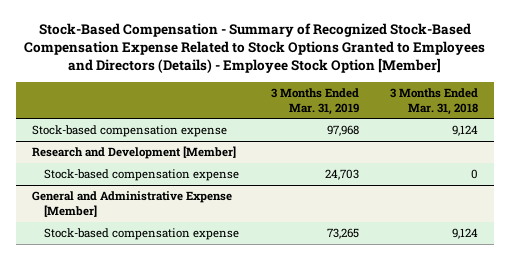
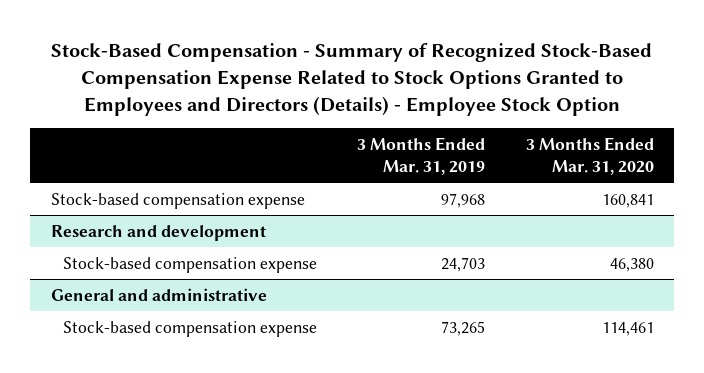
[24,23,486,74] Stock-Based Compensation - Summary of Recognized Stock-Based Compensation Expense Related to Stock Options Granted to Employees and Directors (Details) - Employee Stock Option [Member] -> [51,43,653,116] Stock-Based Compensation - Summary of Recognized Stock-Based Compensation Expense Related to Stock Options Granted to Employees and Directors (Details) - Employee Stock Option
[390,88,479,115] 3 Months Ended Mar. 31, 2018 -> none
none -> [525,136,654,175] 3 Months Ended Mar. 31, 2020
[32,146,237,160] Research and Development [Member] -> [50,224,266,241] Research and development
[32,191,233,217] General and Administrative Expense [Member] -> [50,287,267,301] General and administrative

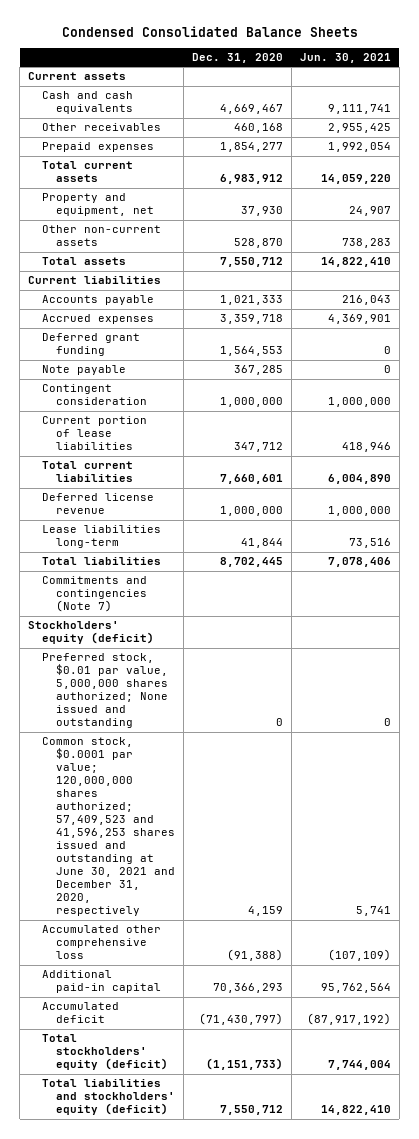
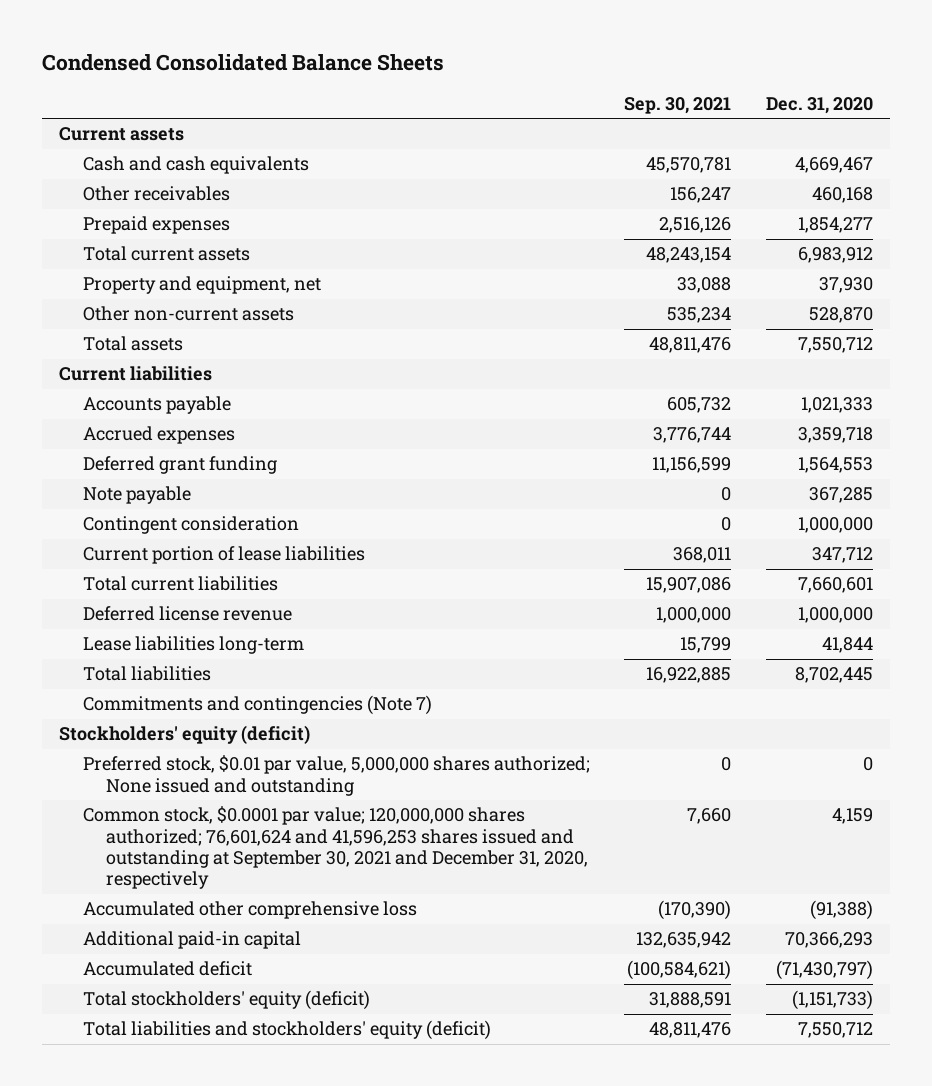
[299,53,391,64] Jun. 30, 2021 -> none
none -> [624,96,732,114] Sep. 30, 2021
[42,737,175,917] Common stock, $0.0001 par value; 120,000,000 shares authorized; 57,409,523 and 41,596,253 shares issued and outstanding at June 30, 2021 and December 31, 2020, respectively -> [82,806,589,890] Common stock, $0.0001 par value; 120,000,000 shares authorized; 76,601,624 and 41,596,253 shares issued and outstanding at September 30, 2021 and December 31, 2020, respectively

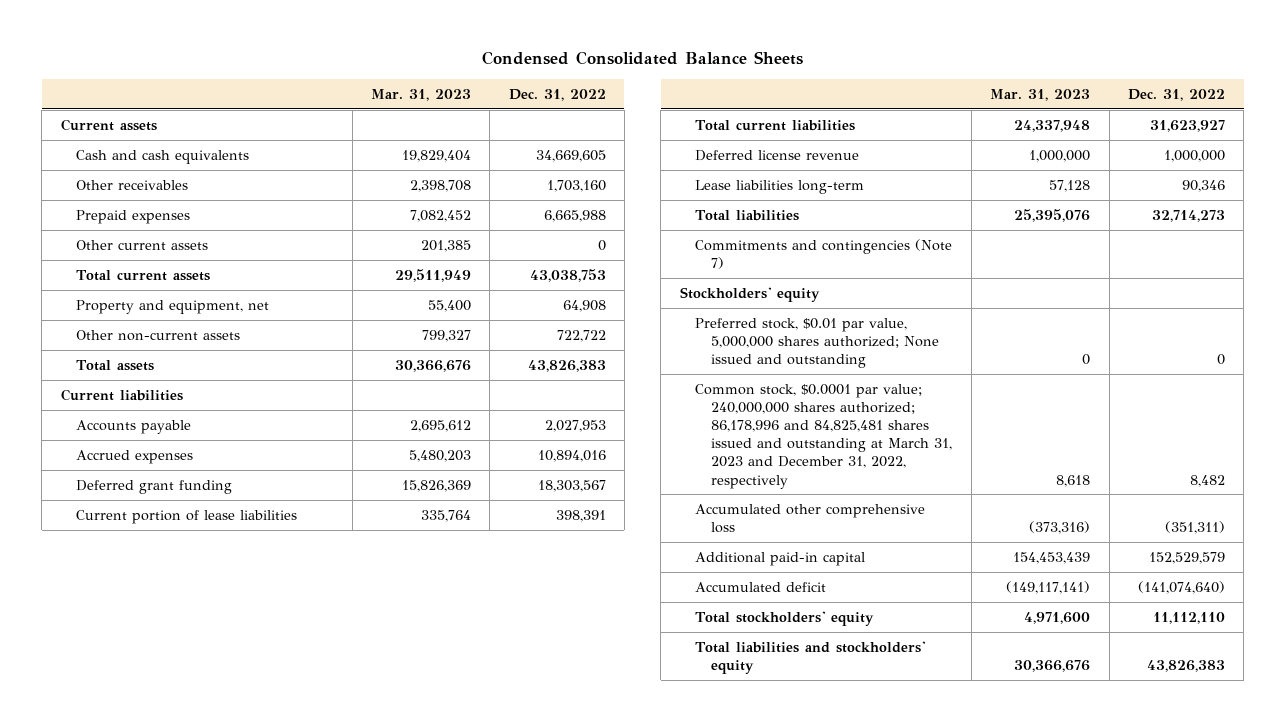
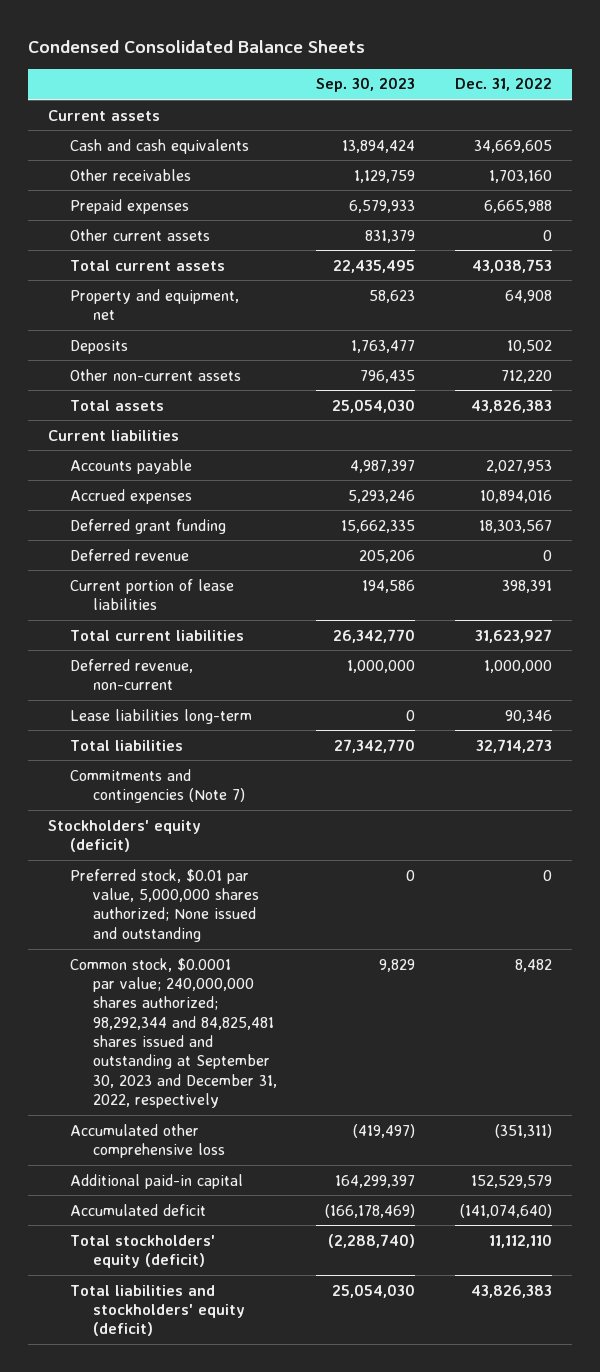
[370,88,471,101] Mar. 31, 2023 -> none
none -> [316,77,416,93] Sep. 30, 2023
none -> [70,339,129,354] Deposits
[556,329,606,342] 722,722 -> [500,369,552,383] 712,220
none -> [70,548,190,561] Deferred revenue
[695,149,860,161] Deferred license revenue -> [70,658,194,690] Deferred revenue, non-current
[679,286,820,302] Stockholders' equity -> [47,819,201,852] Stockholders' equity (deficit)
[695,383,952,489] Common stock, $0.0001 par value; 240,000,000 shares authorized; 86,178,996 and 84,825,481 shares issued and outstanding at March 31, 2023 and December 31, 2022, respectively -> [70,957,278,1109] Common stock, $0.0001 par value; 240,000,000 shares authorized; 98,292,344 and 84,825,481 shares issued and outstanding at September 30, 2023 and December 31, 2022, respectively
[695,610,875,626] Total stockholders' equity -> [70,1234,216,1268] Total stockholders' equity (deficit)
[695,640,927,674] Total liabilities and stockholders' equity -> [70,1284,246,1337] Total liabilities and stockholders' equity (deficit)

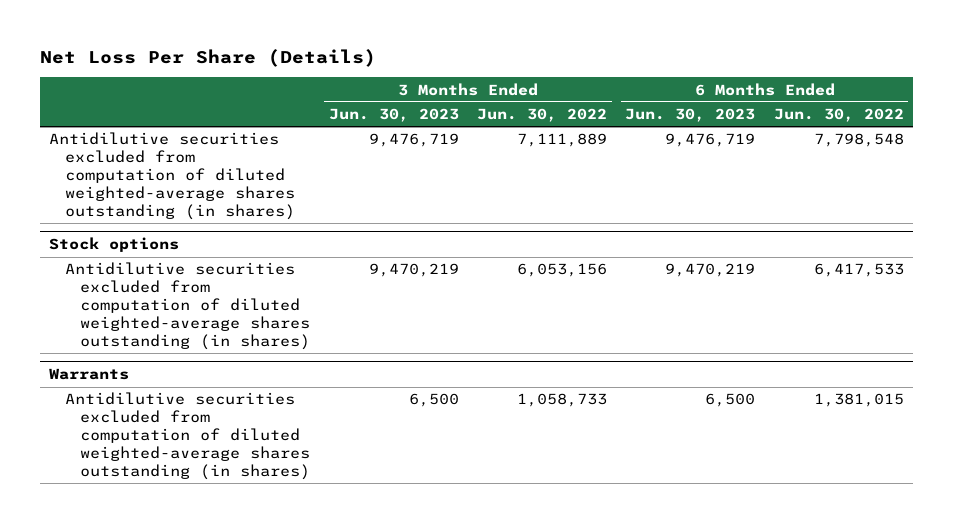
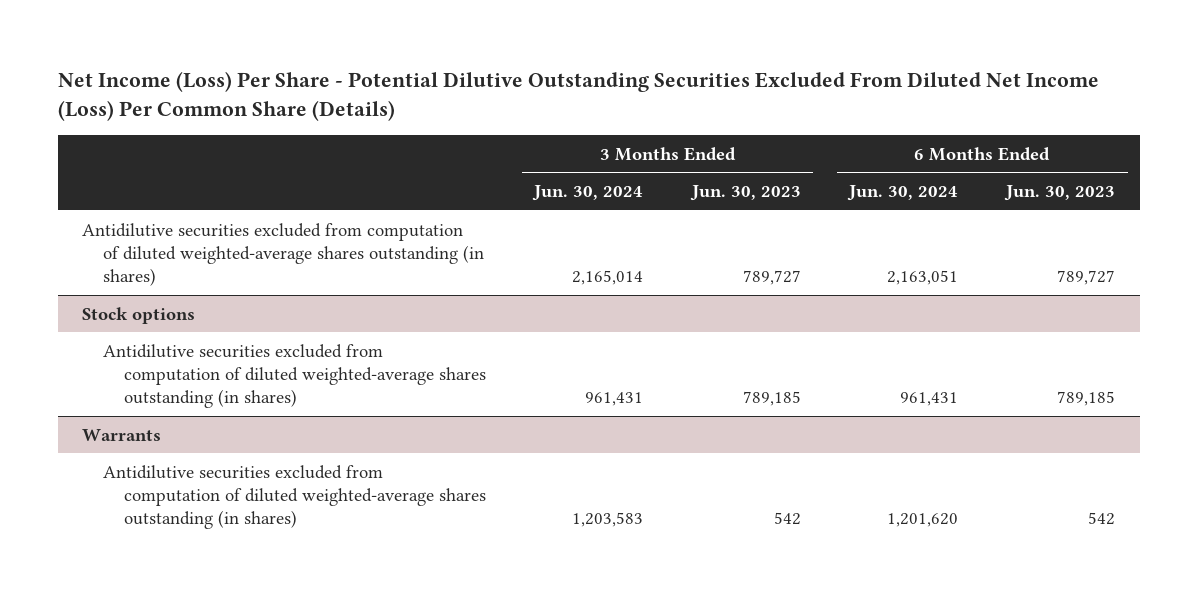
[40,48,377,67] Net Loss Per Share (Details) -> [58,71,1100,122] Net Income (Loss) Per Share - Potential Dilutive Outstanding Securities Excluded From Diluted Net Income (Loss) Per Common Share (Details)
[477,108,608,123] Jun. 30, 2022 -> none
[773,108,904,123] Jun. 30, 2022 -> none
none -> [532,184,644,201] Jun. 30, 2024
none -> [847,184,959,201] Jun. 30, 2024
[368,133,459,148] 9,476,719 -> [742,270,801,286] 789,727
[665,133,756,148] 9,476,719 -> [1057,270,1116,286] 789,727
[368,263,459,278] 9,470,219 -> [742,391,801,407] 789,185
[665,263,756,278] 9,470,219 -> [1057,391,1116,407] 789,185
[408,393,459,408] 6,500 -> [773,512,801,526] 542
[705,393,756,408] 6,500 -> [1088,512,1116,526] 542

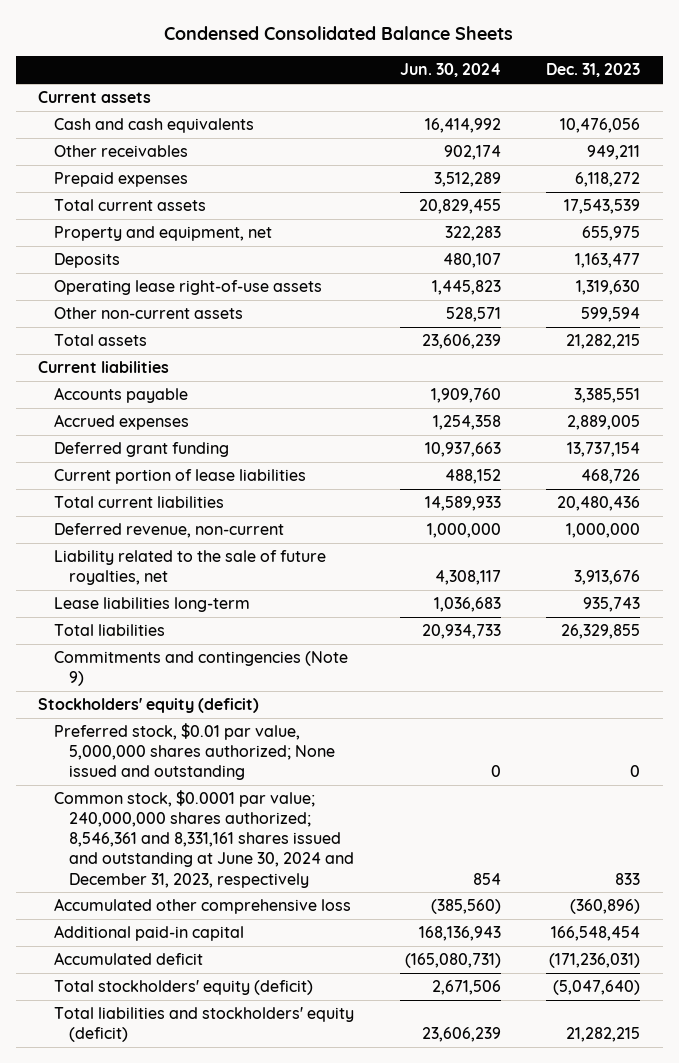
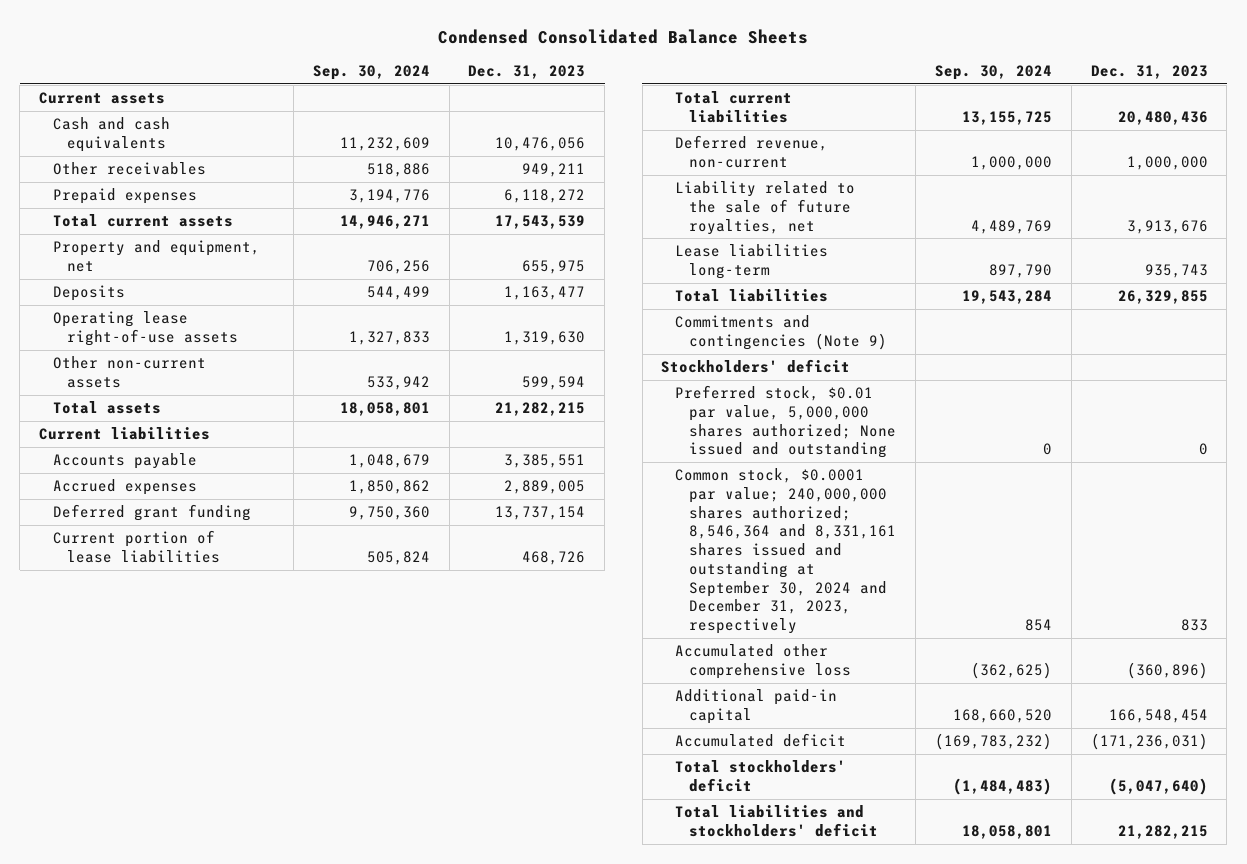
[399,63,501,78] Jun. 30, 2024 -> none
none -> [312,65,430,81] Sep. 30, 2024
[38,698,260,714] Stockholders' equity (deficit) -> [661,359,851,374] Stockholders' deficit
[53,790,355,888] Common stock, $0.0001 par value; 240,000,000 shares authorized; 8,546,361 and 8,331,161 shares issued and outstanding at June 30, 2024 and December 31, 2023, respectively -> [675,468,897,635] Common stock, $0.0001 par value; 240,000,000 shares authorized; 8,546,364 and 8,331,161 shares issued and outstanding at September 30, 2024 and December 31, 2023, respectively
[53,980,313,996] Total stockholders' equity (deficit) -> [675,760,847,792] Total stockholders' deficit
[53,1007,354,1043] Total liabilities and stockholders' equity (deficit) -> [675,805,879,837] Total liabilities and stockholders' deficit

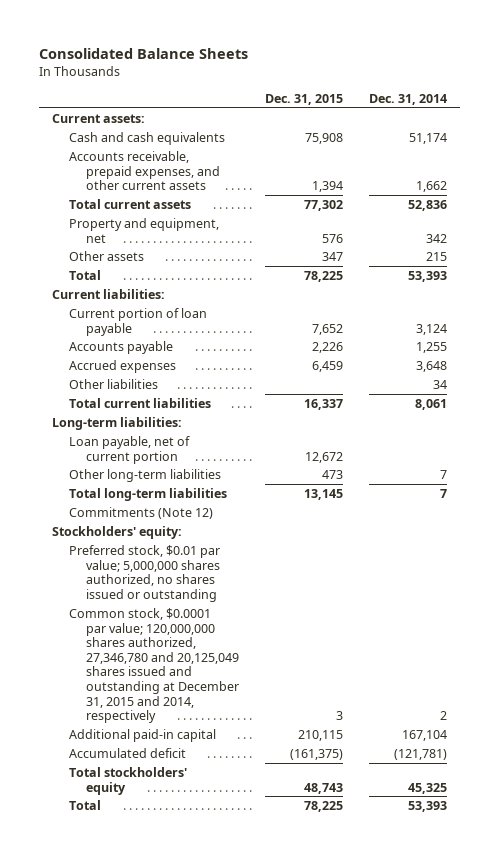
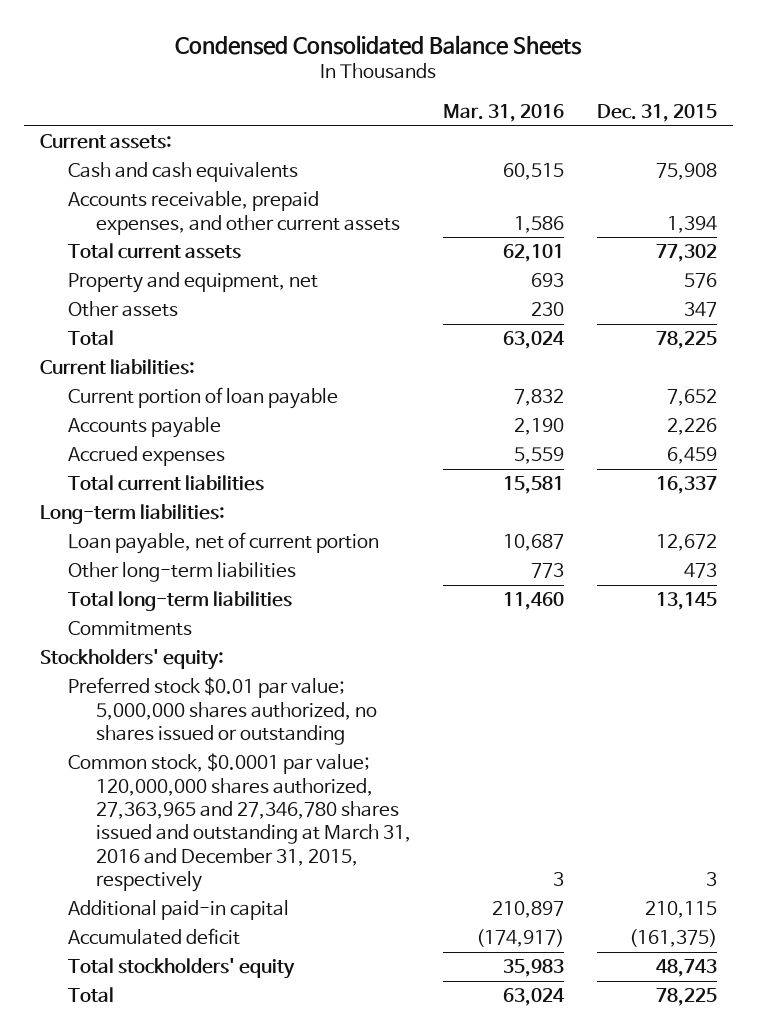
[39,48,249,60] Consolidated Balance Sheets -> [175,34,583,55] Condensed Consolidated Balance Sheets
[369,93,448,105] Dec. 31, 2014 -> none
none -> [443,103,565,122] Mar. 31, 2016
[69,378,159,389] Other liabilities -> none
[69,506,214,519] Commitments (Note 12) -> [67,621,192,637] Commitments
[69,544,221,602] Preferred stock, $0.01 par value; 5,000,000 shares authorized, no shares issued or outstanding -> [67,677,377,745] Preferred stock $0.01 par value; 5,000,000 shares authorized, no shares issued or outstanding
[69,607,239,724] Common stock, $0.0001 par value; 120,000,000 shares authorized, 27,346,780 and 20,125,049 shares issued and outstanding at December 31, 2015 and 2014, respectively -> [67,753,411,892] Common stock, $0.0001 par value; 120,000,000 shares authorized, 27,363,965 and 27,346,780 shares issued and outstanding at March 31, 2016 and December 31, 2015, respectively

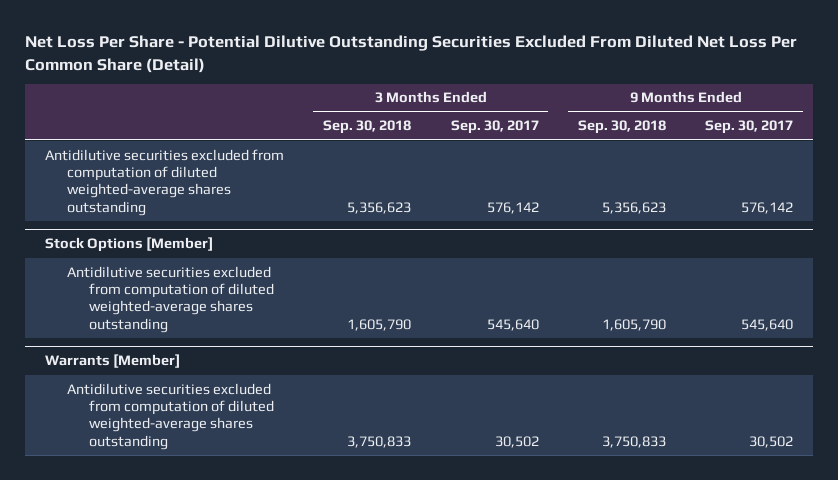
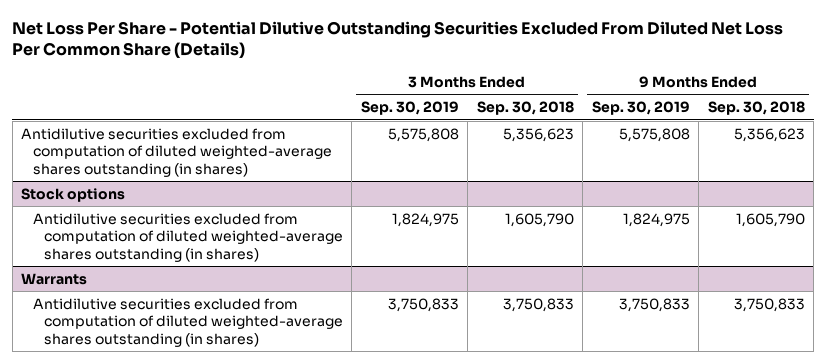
[25,35,798,73] Net Loss Per Share - Potential Dilutive Outstanding Securities Excluded From Diluted Net Loss Per Common Share (Detail) -> [12,20,784,59] Net Loss Per Share - Potential Dilutive Outstanding Securities Excluded From Diluted Net Loss Per Common Share (Details)
[450,120,539,135] Sep. 30, 2017 -> none
[705,120,794,135] Sep. 30, 2017 -> none
none -> [360,101,459,116] Sep. 30, 2019
none -> [591,101,690,116] Sep. 30, 2019
[44,148,284,216] Antidilutive securities excluded from computation of diluted weighted-average shares outstanding -> [21,127,332,177] Antidilutive securities excluded from computation of diluted weighted-average shares outstanding (in shares)
[44,237,213,253] Stock Options [Member] -> [21,187,126,202] Stock options
[66,265,274,333] Antidilutive securities excluded from computation of diluted weighted-average shares outstanding -> [32,212,343,262] Antidilutive securities excluded from computation of diluted weighted-average shares outstanding (in shares)
[44,354,180,369] Warrants [Member] -> [21,272,88,285] Warrants
[66,382,274,450] Antidilutive securities excluded from computation of diluted weighted-average shares outstanding -> [32,297,343,347] Antidilutive securities excluded from computation of diluted weighted-average shares outstanding (in shares)

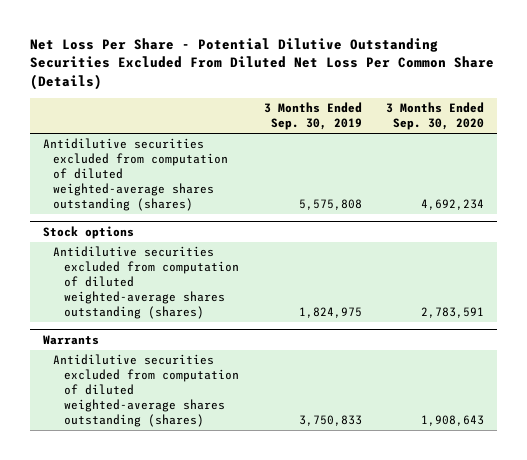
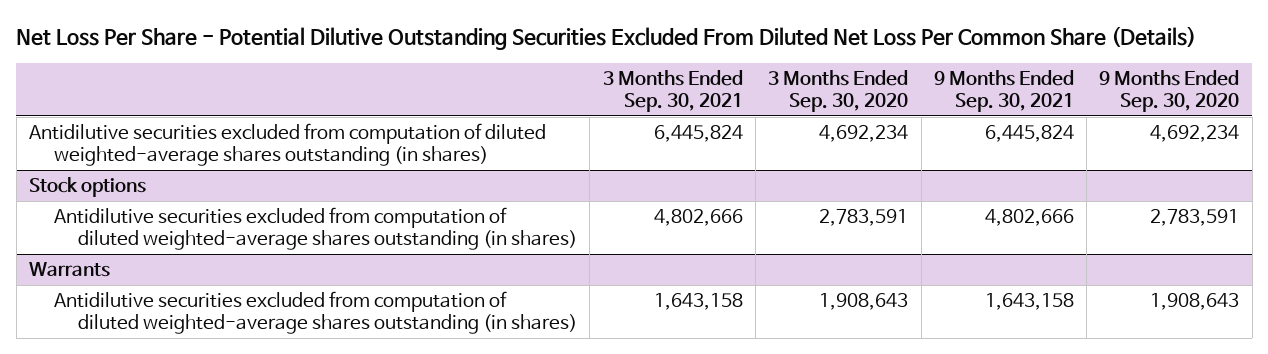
[263,102,362,131] 3 Months Ended Sep. 30, 2019 -> none
none -> [602,69,743,113] 3 Months Ended Sep. 30, 2021
none -> [933,69,1074,113] 9 Months Ended Sep. 30, 2021
none -> [1099,69,1240,113] 9 Months Ended Sep. 30, 2020
[42,138,229,212] Antidilutive securities excluded from computation of diluted weighted-average shares outstanding (shares) -> [28,123,546,167] Antidilutive securities excluded from computation of diluted weighted-average shares outstanding (in shares)
[53,246,239,320] Antidilutive securities excluded from computation of diluted weighted-average shares outstanding (shares) -> [53,207,578,251] Antidilutive securities excluded from computation of diluted weighted-average shares outstanding (in shares)
[53,354,239,428] Antidilutive securities excluded from computation of diluted weighted-average shares outstanding (shares) -> [53,291,578,335] Antidilutive securities excluded from computation of diluted weighted-average shares outstanding (in shares)

